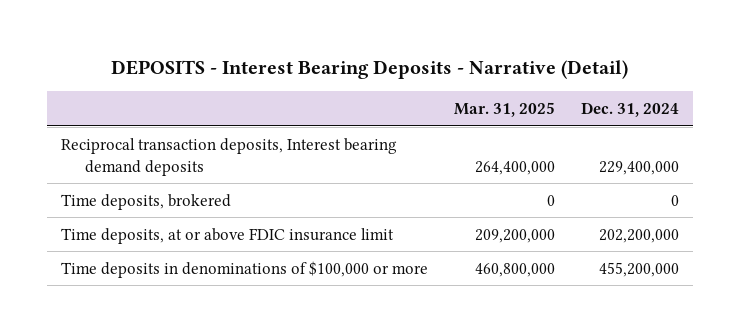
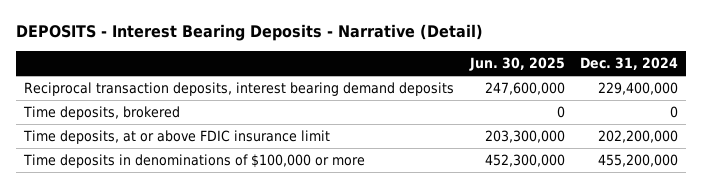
[454,102,556,118] Mar. 31, 2025 -> none
none -> [468,57,565,72] Jun. 30, 2025
[60,137,397,176] Reciprocal transaction deposits, Interest bearing demand deposits -> [23,82,454,97] Reciprocal transaction deposits, interest bearing demand deposits

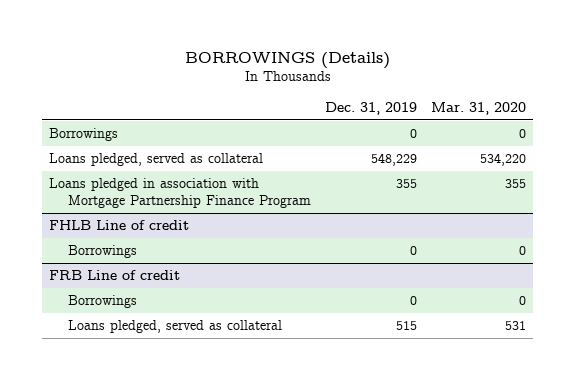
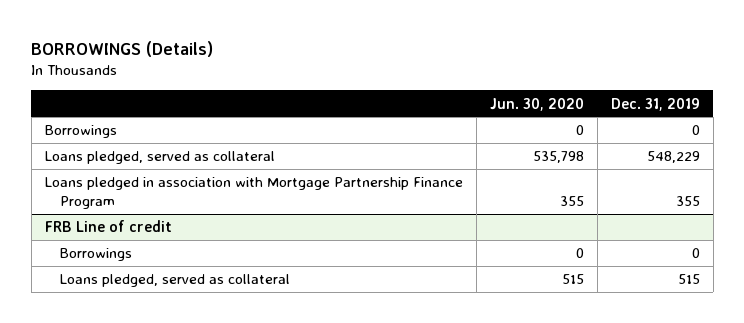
[431,102,527,116] Mar. 31, 2020 -> none
none -> [489,97,584,111] Jun. 30, 2020
[48,220,189,231] FHLB Line of credit -> none
[68,245,138,259] Borrowings -> none

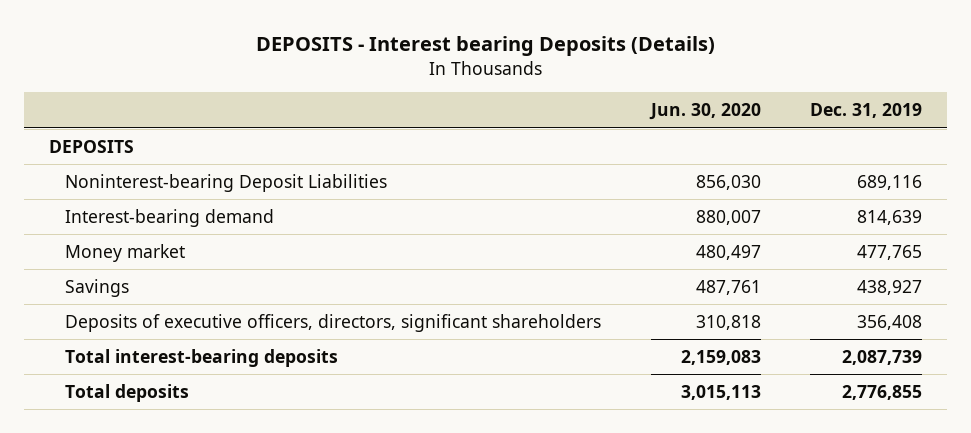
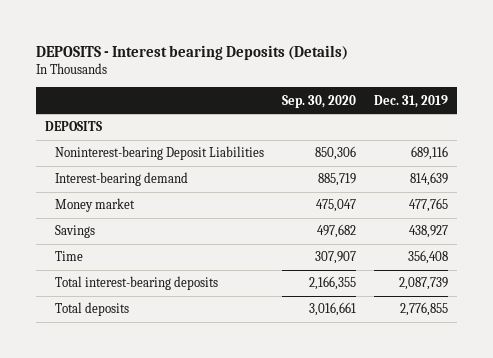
[648,103,761,121] Jun. 30, 2020 -> none
none -> [281,94,356,108] Sep. 30, 2020
[64,314,601,333] Deposits of executive officers, directors, significant shareholders -> [55,251,84,262] Time

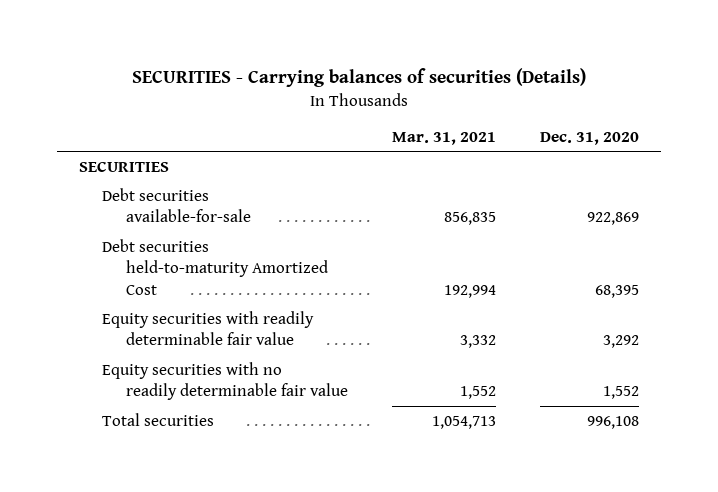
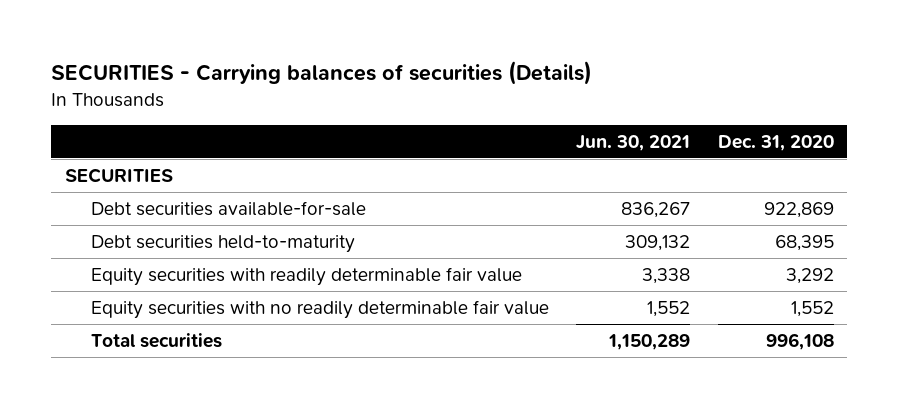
[391,131,496,145] Mar. 31, 2021 -> none
none -> [576,134,691,151] Jun. 30, 2021
[102,238,328,295] Debt securities held-to-maturity Amortized Cost -> [91,234,356,253] Debt securities held-to-maturity

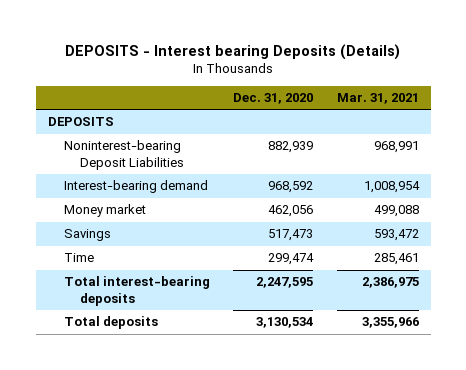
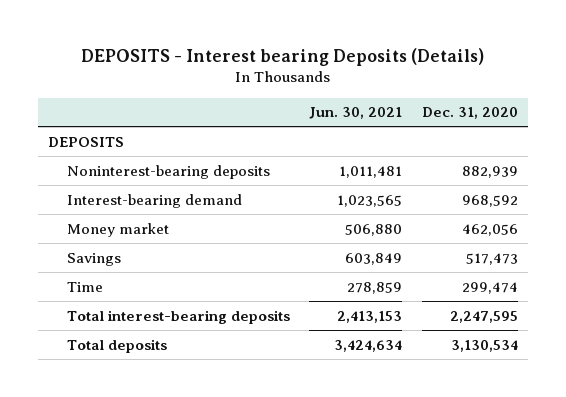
[336,93,419,105] Mar. 31, 2021 -> none
none -> [309,107,403,120] Jun. 30, 2021
[63,140,185,170] Noninterest-bearing Deposit Liabilities -> [66,164,270,179] Noninterest-bearing deposits

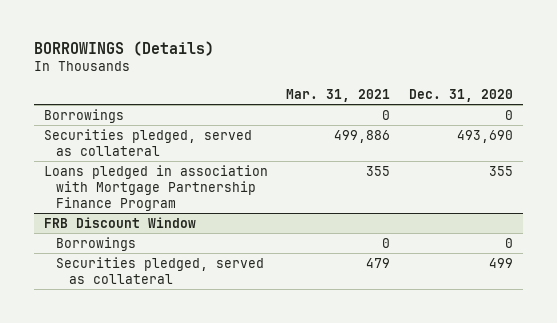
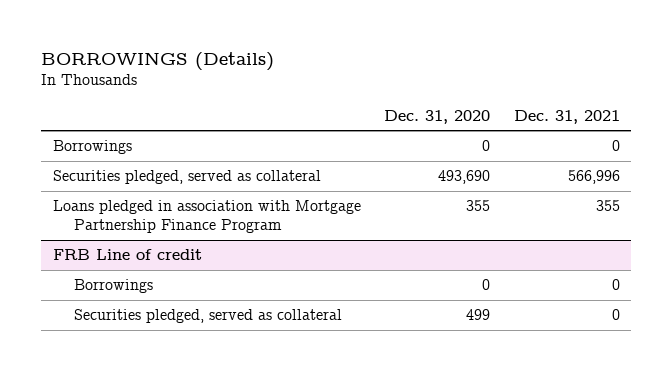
[286,88,391,102] Mar. 31, 2021 -> none
none -> [513,109,620,124] Dec. 31, 2021
[43,216,196,228] FRB Discount Window -> [52,249,202,261] FRB Line of credit

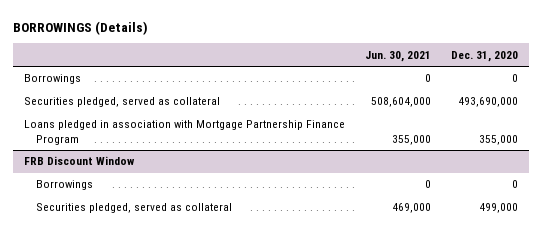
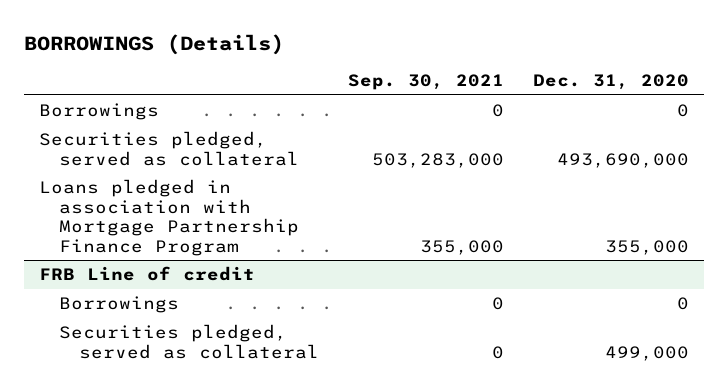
[365,50,432,62] Jun. 30, 2021 -> none
none -> [348,74,505,91] Sep. 30, 2021
[23,156,135,166] FRB Discount Window -> [38,266,255,282] FRB Line of credit

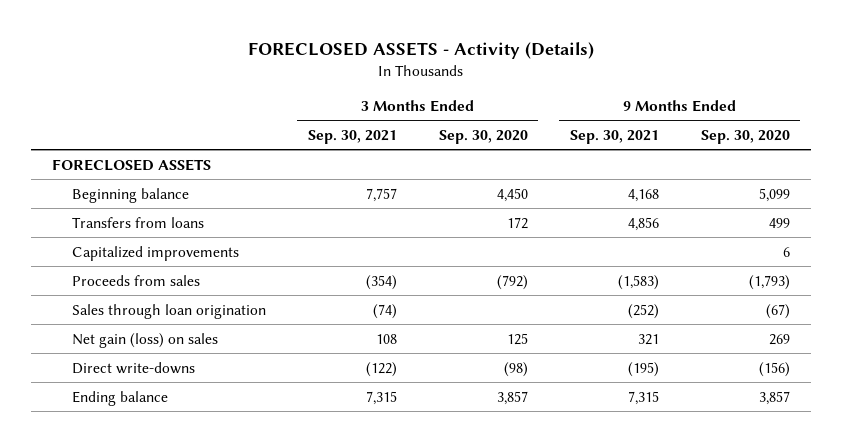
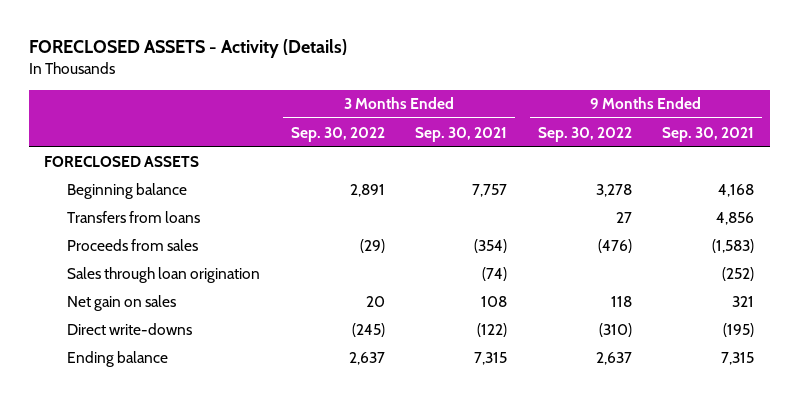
[438,129,528,144] Sep. 30, 2020 -> none
[700,129,790,144] Sep. 30, 2020 -> none
none -> [290,126,385,142] Sep. 30, 2022
none -> [537,126,632,142] Sep. 30, 2022
[71,245,239,261] Capitalized improvements -> none
[71,332,218,348] Net gain (loss) on sales -> [67,294,177,311] Net gain on sales

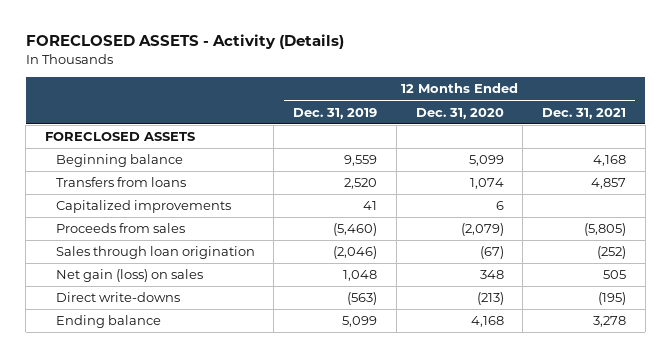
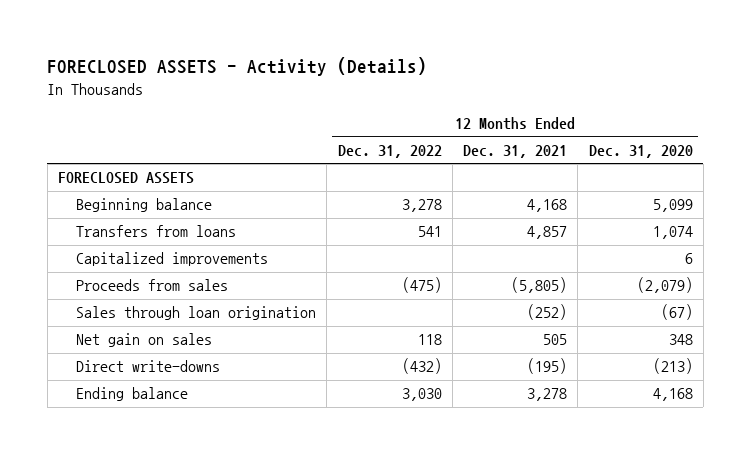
[293,107,378,119] Dec. 31, 2019 -> none
none -> [337,144,442,158] Dec. 31, 2022
[55,269,203,283] Net gain (loss) on sales -> [75,333,212,348] Net gain on sales

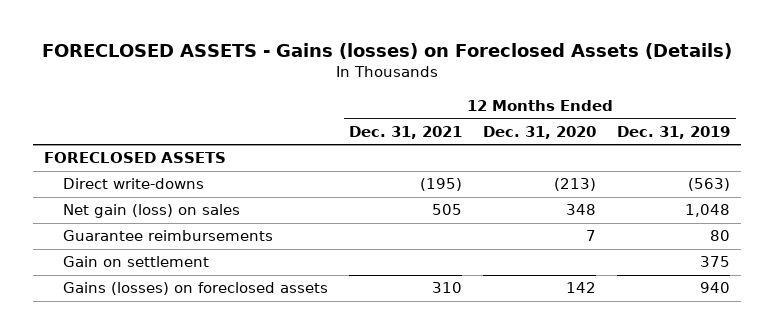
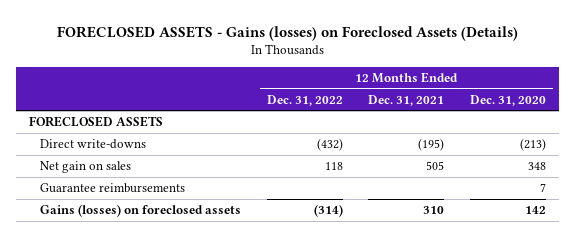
[617,125,731,139] Dec. 31, 2019 -> none
none -> [266,94,343,106] Dec. 31, 2022
[62,204,240,219] Net gain (loss) on sales -> [39,161,131,174] Net gain on sales
[62,256,209,268] Gain on settlement -> none

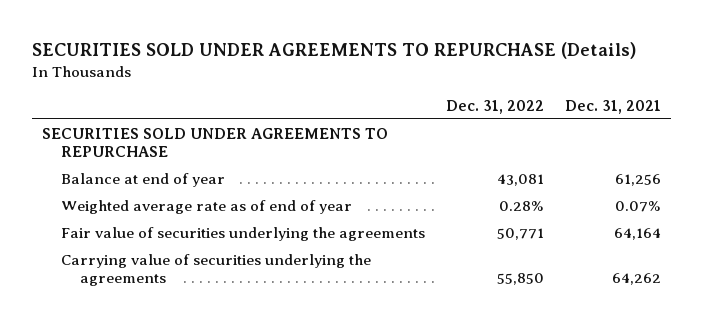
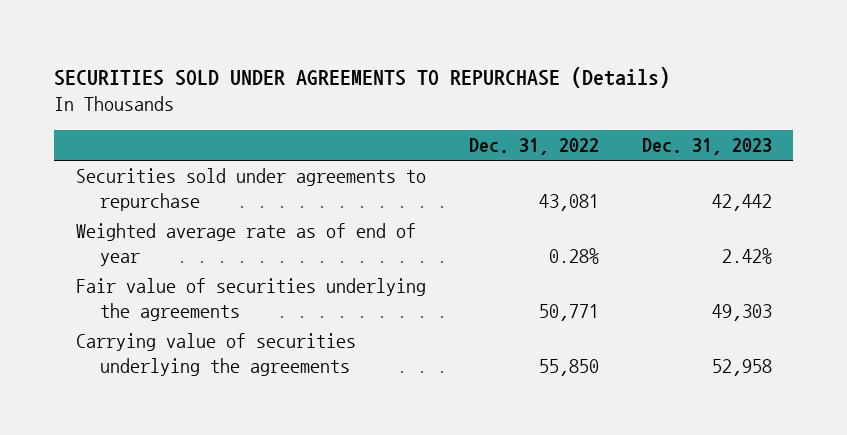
[564,100,661,115] Dec. 31, 2021 -> none
none -> [641,138,772,156] Dec. 31, 2023
[41,127,388,158] SECURITIES SOLD UNDER AGREEMENTS TO REPURCHASE -> none
[60,172,225,187] Balance at end of year -> [75,168,426,212] Securities sold under agreements to repurchase

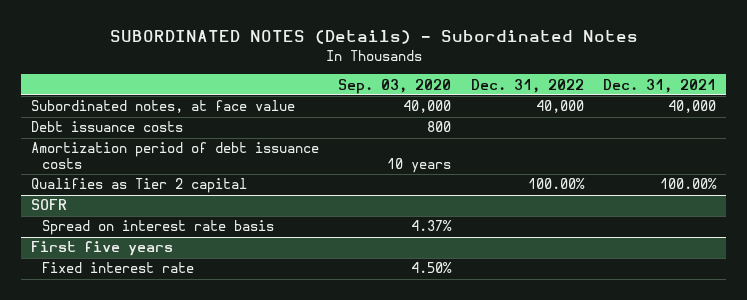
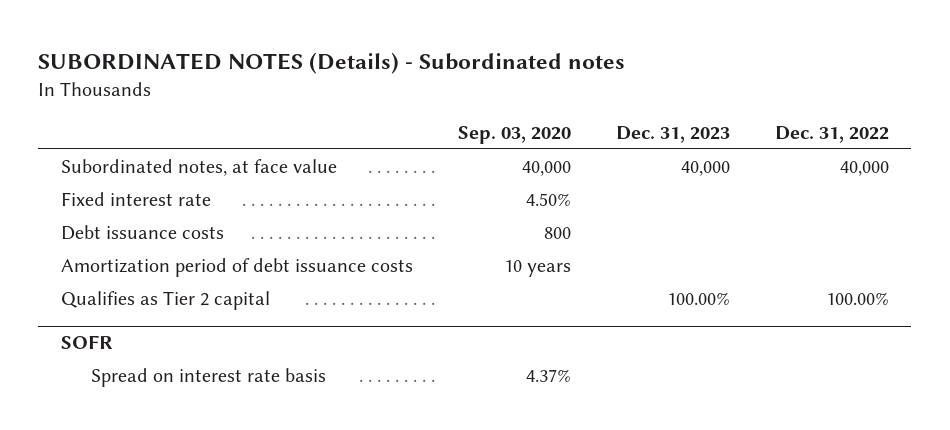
[109,30,638,45] SUBORDINATED NOTES (Details) - Subordinated Notes -> [38,52,626,75] SUBORDINATED NOTES (Details) - Subordinated notes
[603,78,717,93] Dec. 31, 2021 -> none
none -> [615,125,730,143] Dec. 31, 2023
none -> [60,191,211,206] Fixed interest rate
[31,241,174,257] First five years -> none
[41,262,194,274] Fixed interest rate -> none

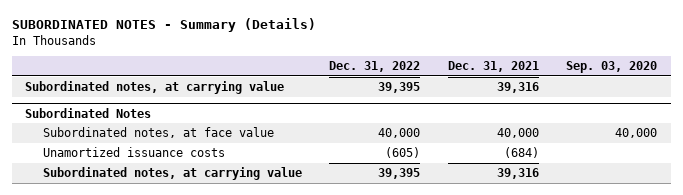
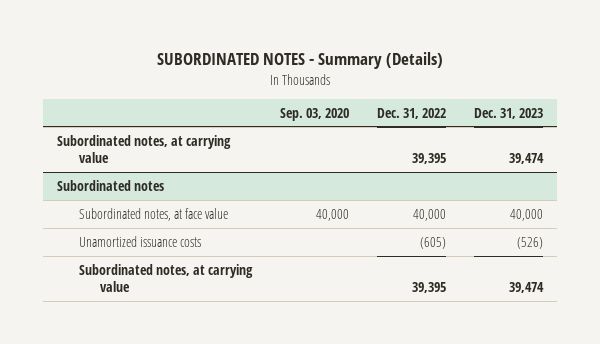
[447,60,539,72] Dec. 31, 2021 -> none
none -> [474,107,544,119] Dec. 31, 2023
[25,107,152,118] Subordinated Notes -> [57,179,165,191] Subordinated notes

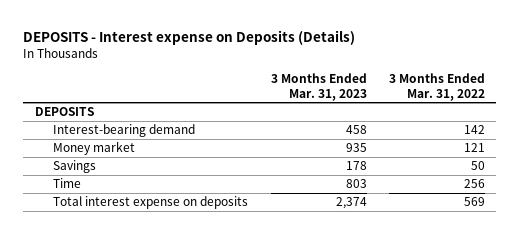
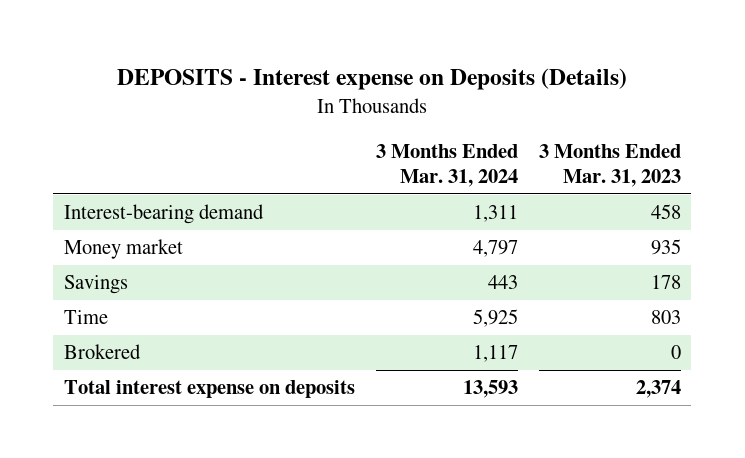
[389,72,486,101] 3 Months Ended Mar. 31, 2022 -> none
none -> [375,143,518,187] 3 Months Ended Mar. 31, 2024
[34,107,94,117] DEPOSITS -> none
none -> [63,344,141,360] Brokered

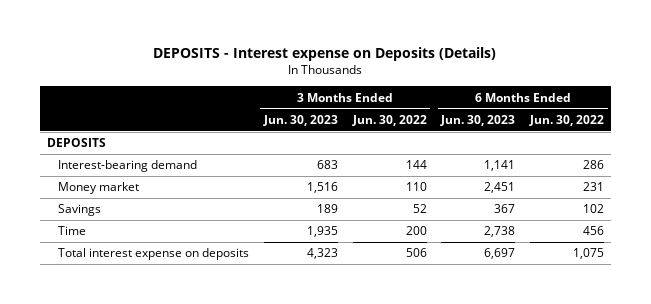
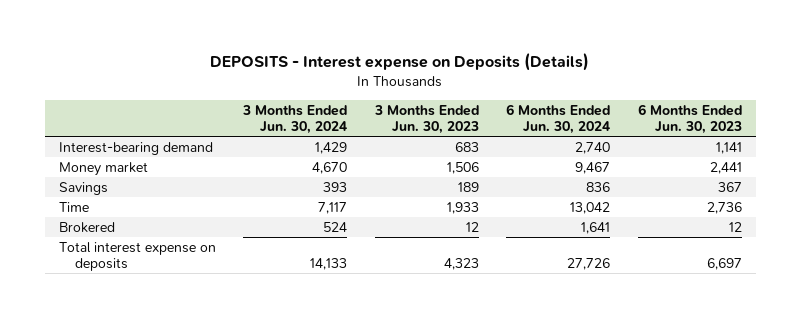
[351,114,427,126] Jun. 30, 2022 -> none
[528,114,604,126] Jun. 30, 2022 -> none
none -> [242,104,348,134] 3 Months Ended Jun. 30, 2024
none -> [506,103,611,134] 6 Months Ended Jun. 30, 2024
[46,138,106,148] DEPOSITS -> none
[306,182,338,194] 1,516 -> [446,161,479,174] 1,506
[484,182,516,194] 2,451 -> [709,161,742,174] 2,441
[306,226,338,238] 1,935 -> [446,201,479,214] 1,933
[484,226,516,238] 2,738 -> [706,201,742,214] 2,736
none -> [59,221,116,233] Brokered

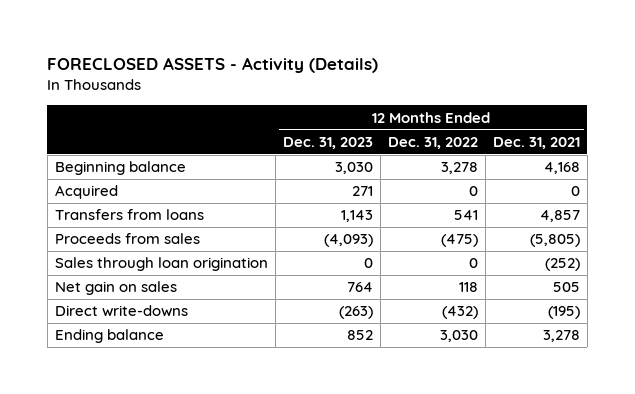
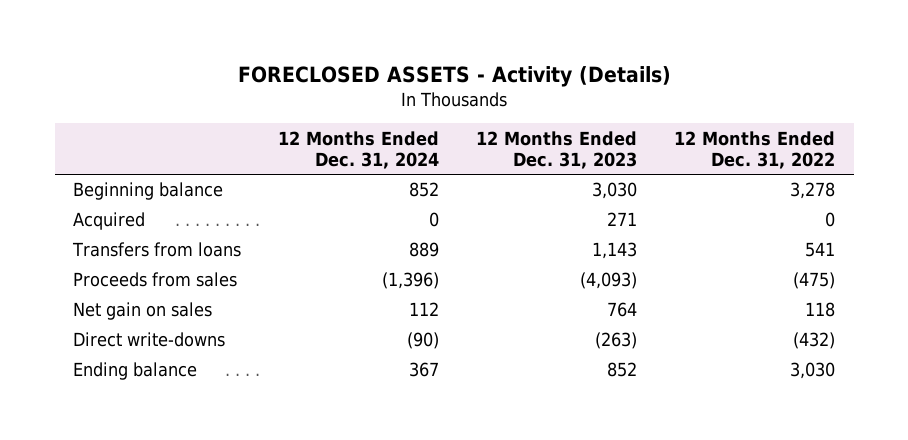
[492,136,580,149] Dec. 31, 2021 -> none
none -> [278,130,440,170] 12 Months Ended Dec. 31, 2024
[54,257,268,272] Sales through loan origination -> none

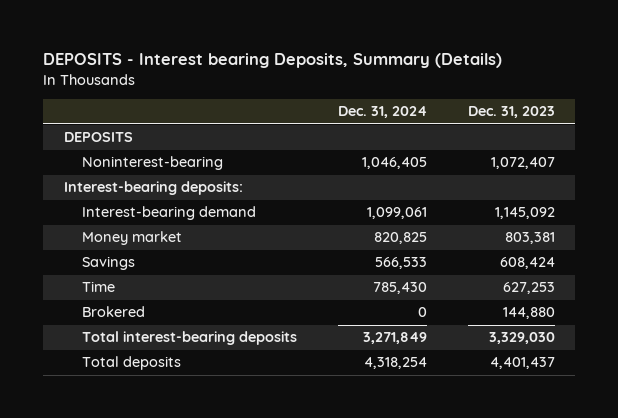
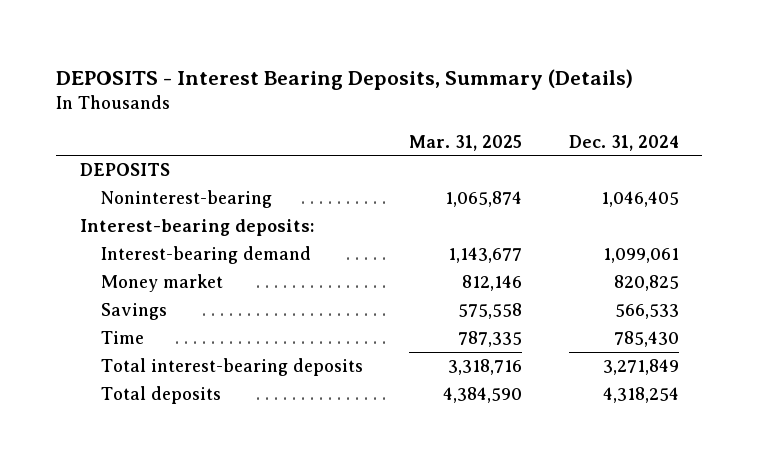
[43,53,503,69] DEPOSITS - Interest bearing Deposits, Summary (Details) -> [56,68,634,90] DEPOSITS - Interest Bearing Deposits, Summary (Details)
[467,106,555,119] Dec. 31, 2023 -> none
none -> [409,134,523,151] Mar. 31, 2025
[81,306,145,318] Brokered -> none

